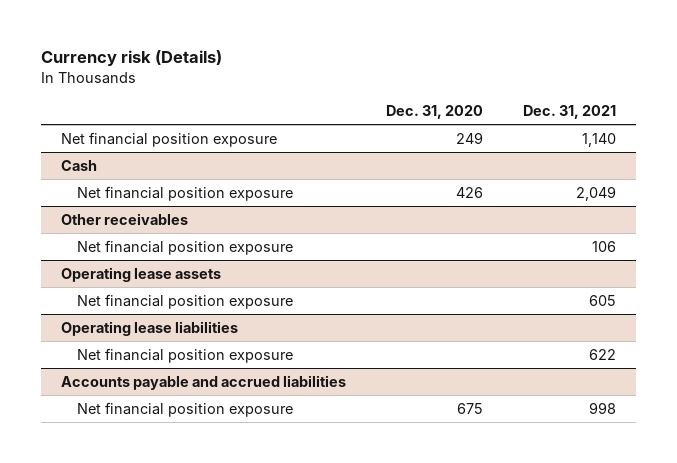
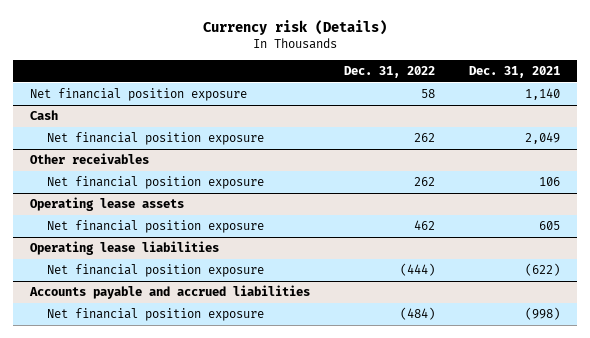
[386,105,484,120] Dec. 31, 2020 -> none
none -> [344,65,436,78] Dec. 31, 2022
[589,348,617,360] 622 -> [525,263,561,277] (622)
[589,401,617,414] 998 -> [525,307,561,321] (998)

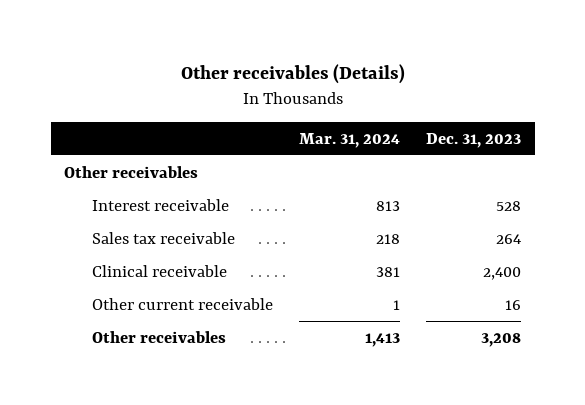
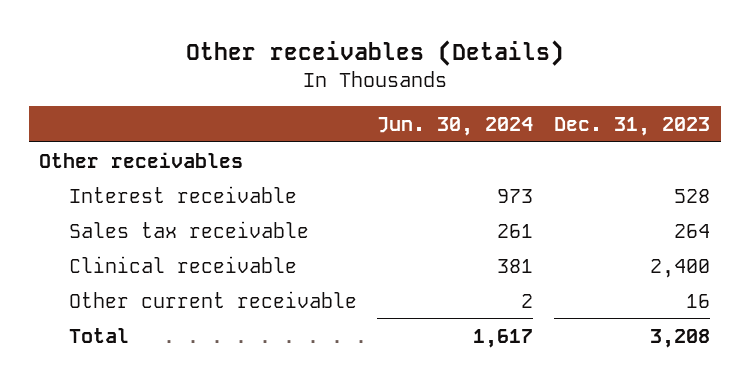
[299,132,401,148] Mar. 31, 2024 -> none
none -> [377,117,534,137] Jun. 30, 2024
[91,330,226,343] Other receivables -> [68,327,129,343] Total

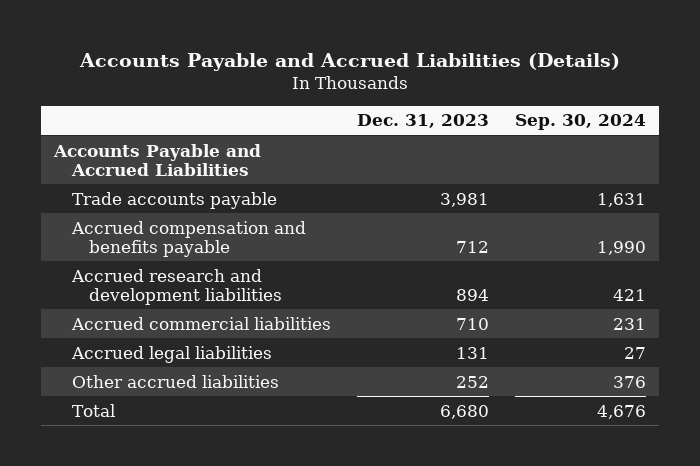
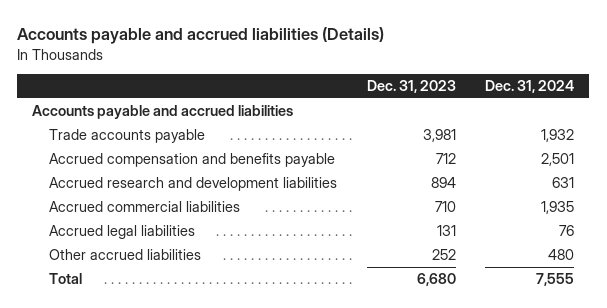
[79,52,621,71] Accounts Payable and Accrued Liabilities (Details) -> [17,26,385,44] Accounts payable and accrued liabilities (Details)
[515,114,647,131] Sep. 30, 2024 -> none
none -> [485,80,575,94] Dec. 31, 2024
[53,143,262,176] Accounts Payable and Accrued Liabilities -> [32,105,294,120] Accounts payable and accrued liabilities

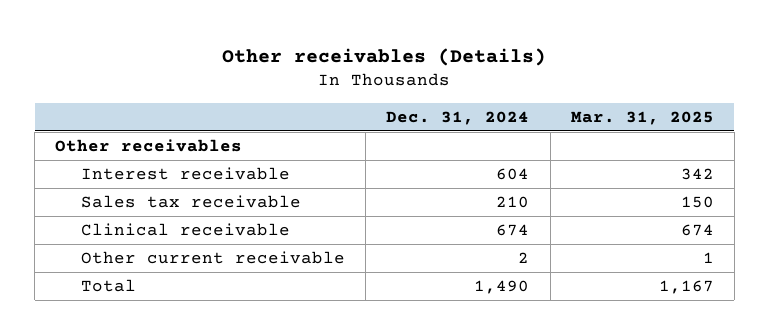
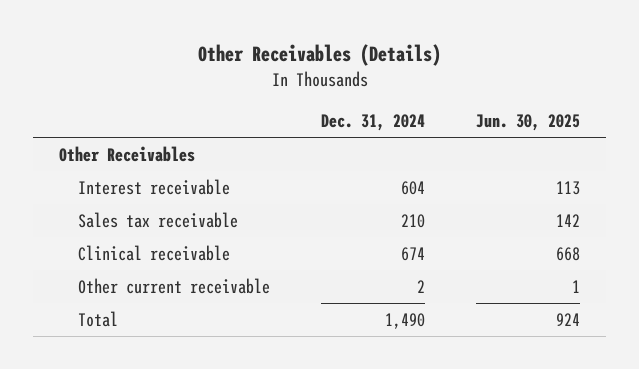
[222,47,547,66] Other receivables (Details) -> [197,44,441,67] Other Receivables (Details)
[570,110,714,125] Mar. 31, 2025 -> none
none -> [476,113,581,131] Jun. 30, 2025
[55,139,243,153] Other receivables -> [58,145,195,162] Other Receivables

